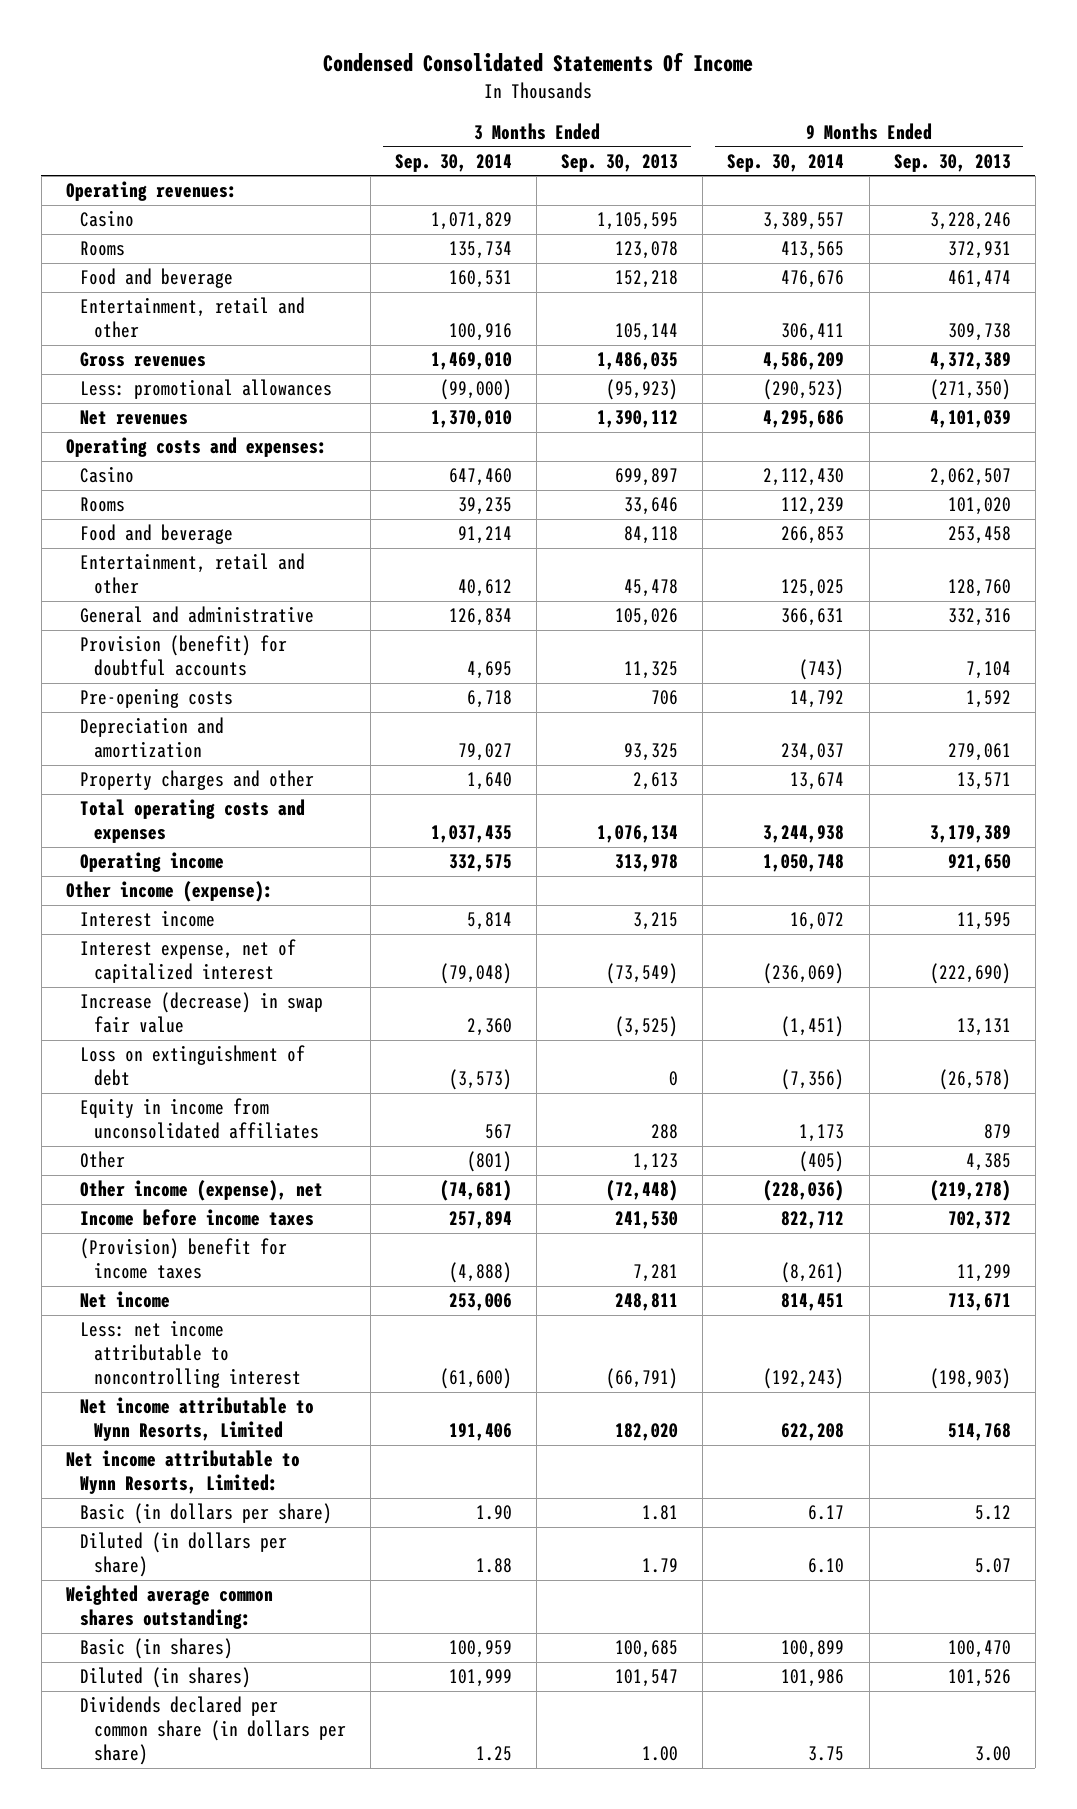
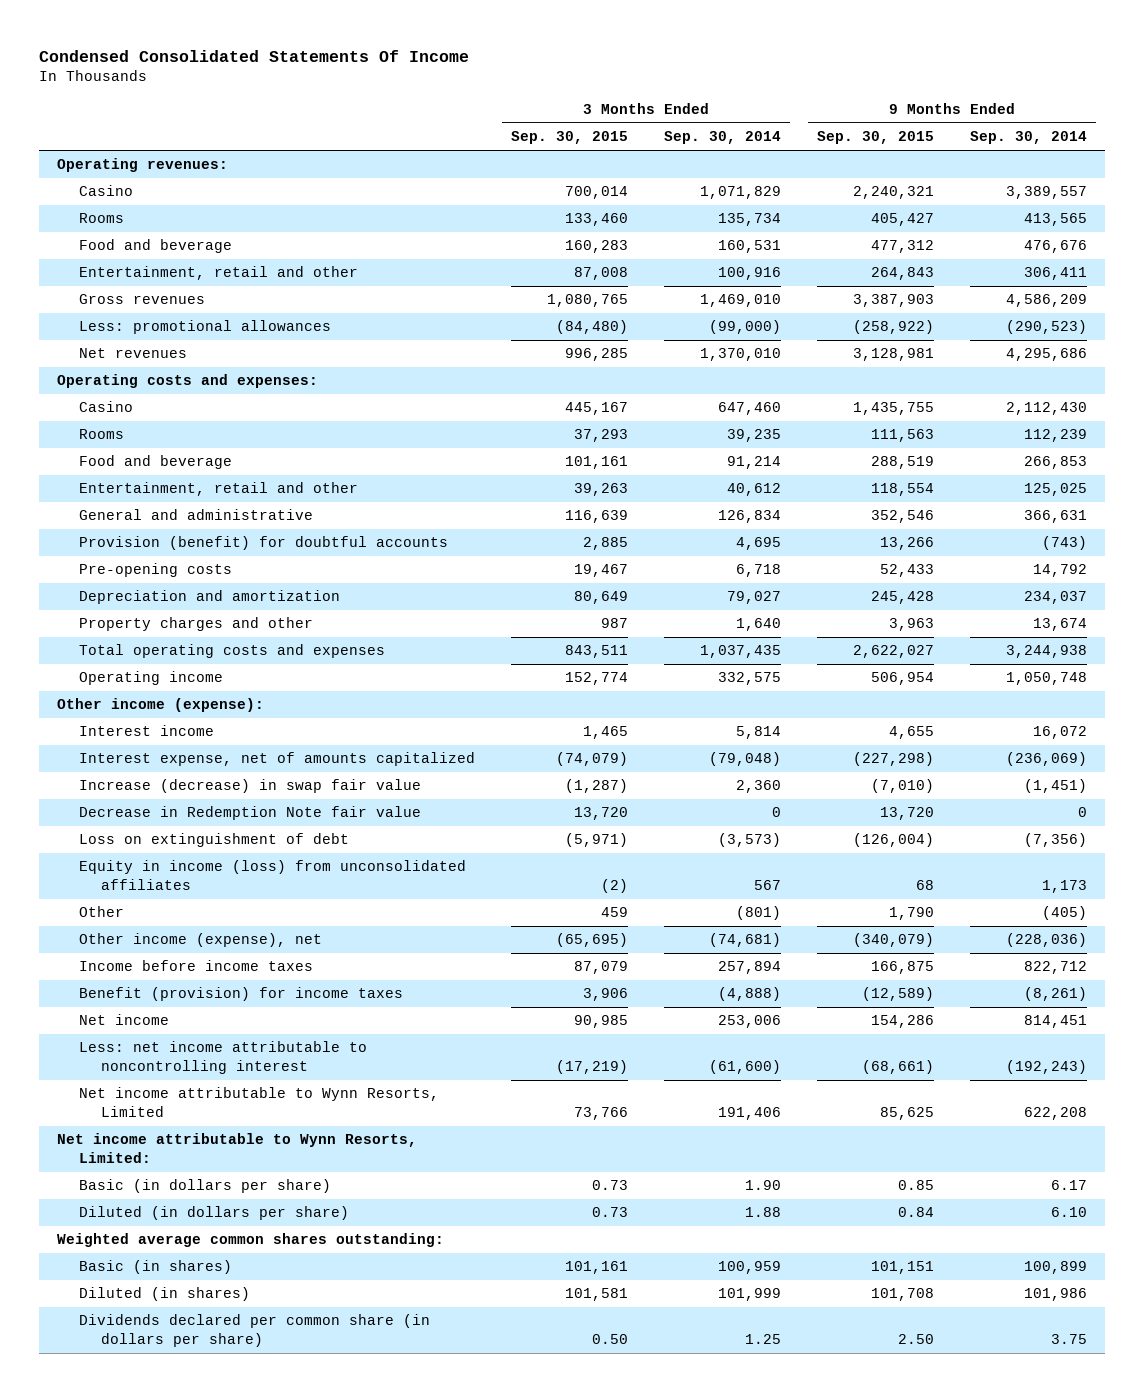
[561,153,679,172] Sep. 30, 2013 -> none
[893,153,1011,172] Sep. 30, 2013 -> none
none -> [511,131,629,145] Sep. 30, 2015
none -> [817,131,935,145] Sep. 30, 2015
[79,939,296,984] Interest expense, net of capitalized interest -> [79,752,476,767] Interest expense, net of amounts capitalized
none -> [79,806,422,821] Decrease in Redemption Note fair value
[79,1098,319,1140] Equity in income from unconsolidated affiliates -> [79,860,467,890] Equity in income (loss) from unconsolidated affiliates
[79,1238,287,1280] (Provision) benefit for income taxes -> [79,987,404,1002] Benefit (provision) for income taxes

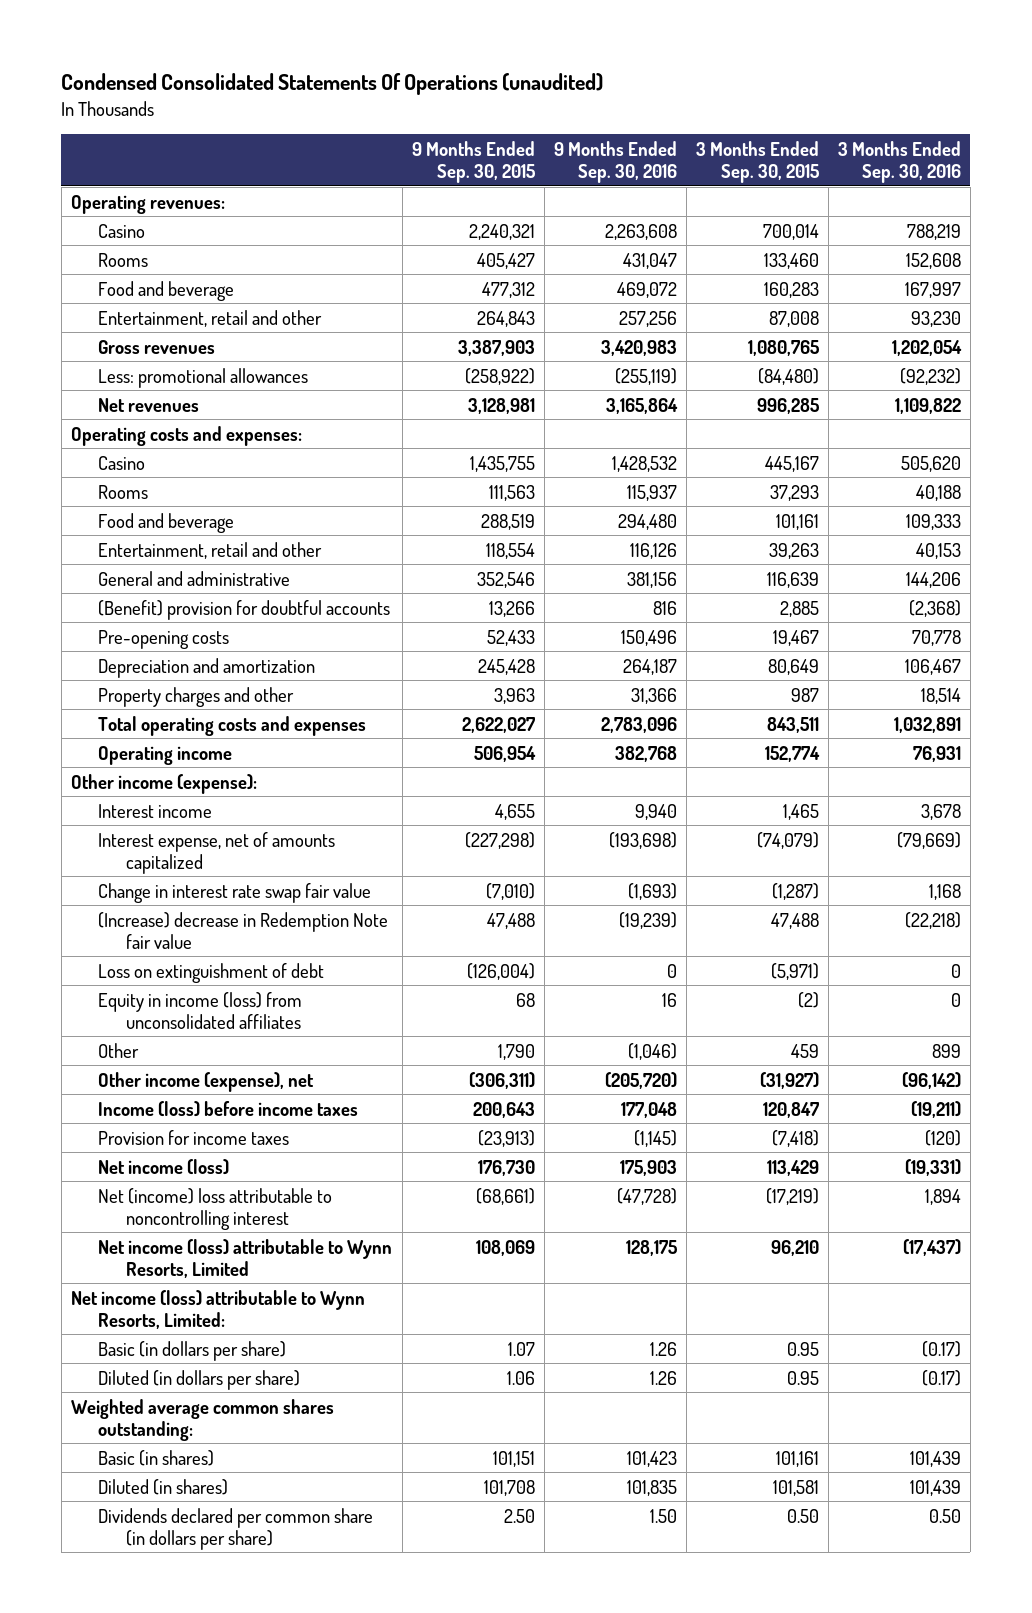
[39,49,470,62] Condensed Consolidated Statements Of Income -> [61,73,604,96] Condensed Consolidated Statements Of Operations (unaudited)
[664,131,782,145] Sep. 30, 2014 -> none
[970,131,1088,145] Sep. 30, 2014 -> none
none -> [553,140,677,183] 9 Months Ended Sep. 30, 2016
none -> [837,140,961,183] 3 Months Ended Sep. 30, 2016
[79,536,449,551] Provision (benefit) for doubtful accounts -> [98,599,391,620] (Benefit) provision for doubtful accounts
[79,779,422,794] Increase (decrease) in swap fair value -> [98,882,372,903] Change in interest rate swap fair value
[79,806,422,821] Decrease in Redemption Note fair value -> [98,911,389,949] (Increase) decrease in Redemption Note fair value
[574,807,629,821] 13,720 -> [770,912,819,929] 47,488
[880,807,935,821] 13,720 -> [486,912,535,929] 47,488
[556,933,629,948] (65,695) -> [759,1071,819,1089] (31,927)
[853,933,935,948] (340,079) -> [468,1071,535,1089] (306,311)
[79,960,314,972] Income before income taxes -> [98,1100,359,1117] Income (loss) before income taxes
[574,961,629,975] 87,079 -> [762,1101,819,1118] 120,847
[871,961,935,975] 166,875 -> [472,1101,535,1118] 200,643
[79,987,404,1002] Benefit (provision) for income taxes -> [98,1129,290,1145] Provision for income taxes
[583,988,629,1002] 3,906 -> [771,1129,819,1147] (7,418)
[862,987,935,1002] (12,589) -> [477,1129,535,1147] (23,913)
[79,1014,170,1026] Net income -> [98,1158,230,1175] Net income (loss)
[574,1015,629,1029] 90,985 -> [766,1159,819,1176] 113,429
[871,1015,935,1029] 154,286 -> [477,1159,535,1176] 176,730
[79,1041,368,1074] Less: net income attributable to noncontrolling interest -> [98,1187,333,1230] Net (income) loss attributable to noncontrolling interest
[79,1087,440,1117] Net income attributable to Wynn Resorts, Limited -> [98,1238,393,1278] Net income (loss) attributable to Wynn Resorts, Limited
[574,1106,629,1120] 73,766 -> [770,1239,819,1256] 96,210
[880,1106,935,1120] 85,625 -> [475,1239,535,1256] 108,069
[57,1133,418,1163] Net income attributable to Wynn Resorts, Limited: -> [70,1289,365,1329] Net income (loss) attributable to Wynn Resorts, Limited:
[592,1180,629,1191] 0.73 -> [786,1341,819,1356] 0.95
[898,1180,935,1191] 0.85 -> [507,1341,535,1356] 1.07
[592,1207,629,1218] 0.73 -> [786,1370,819,1385] 0.95
[898,1207,935,1218] 0.84 -> [506,1370,535,1385] 1.06

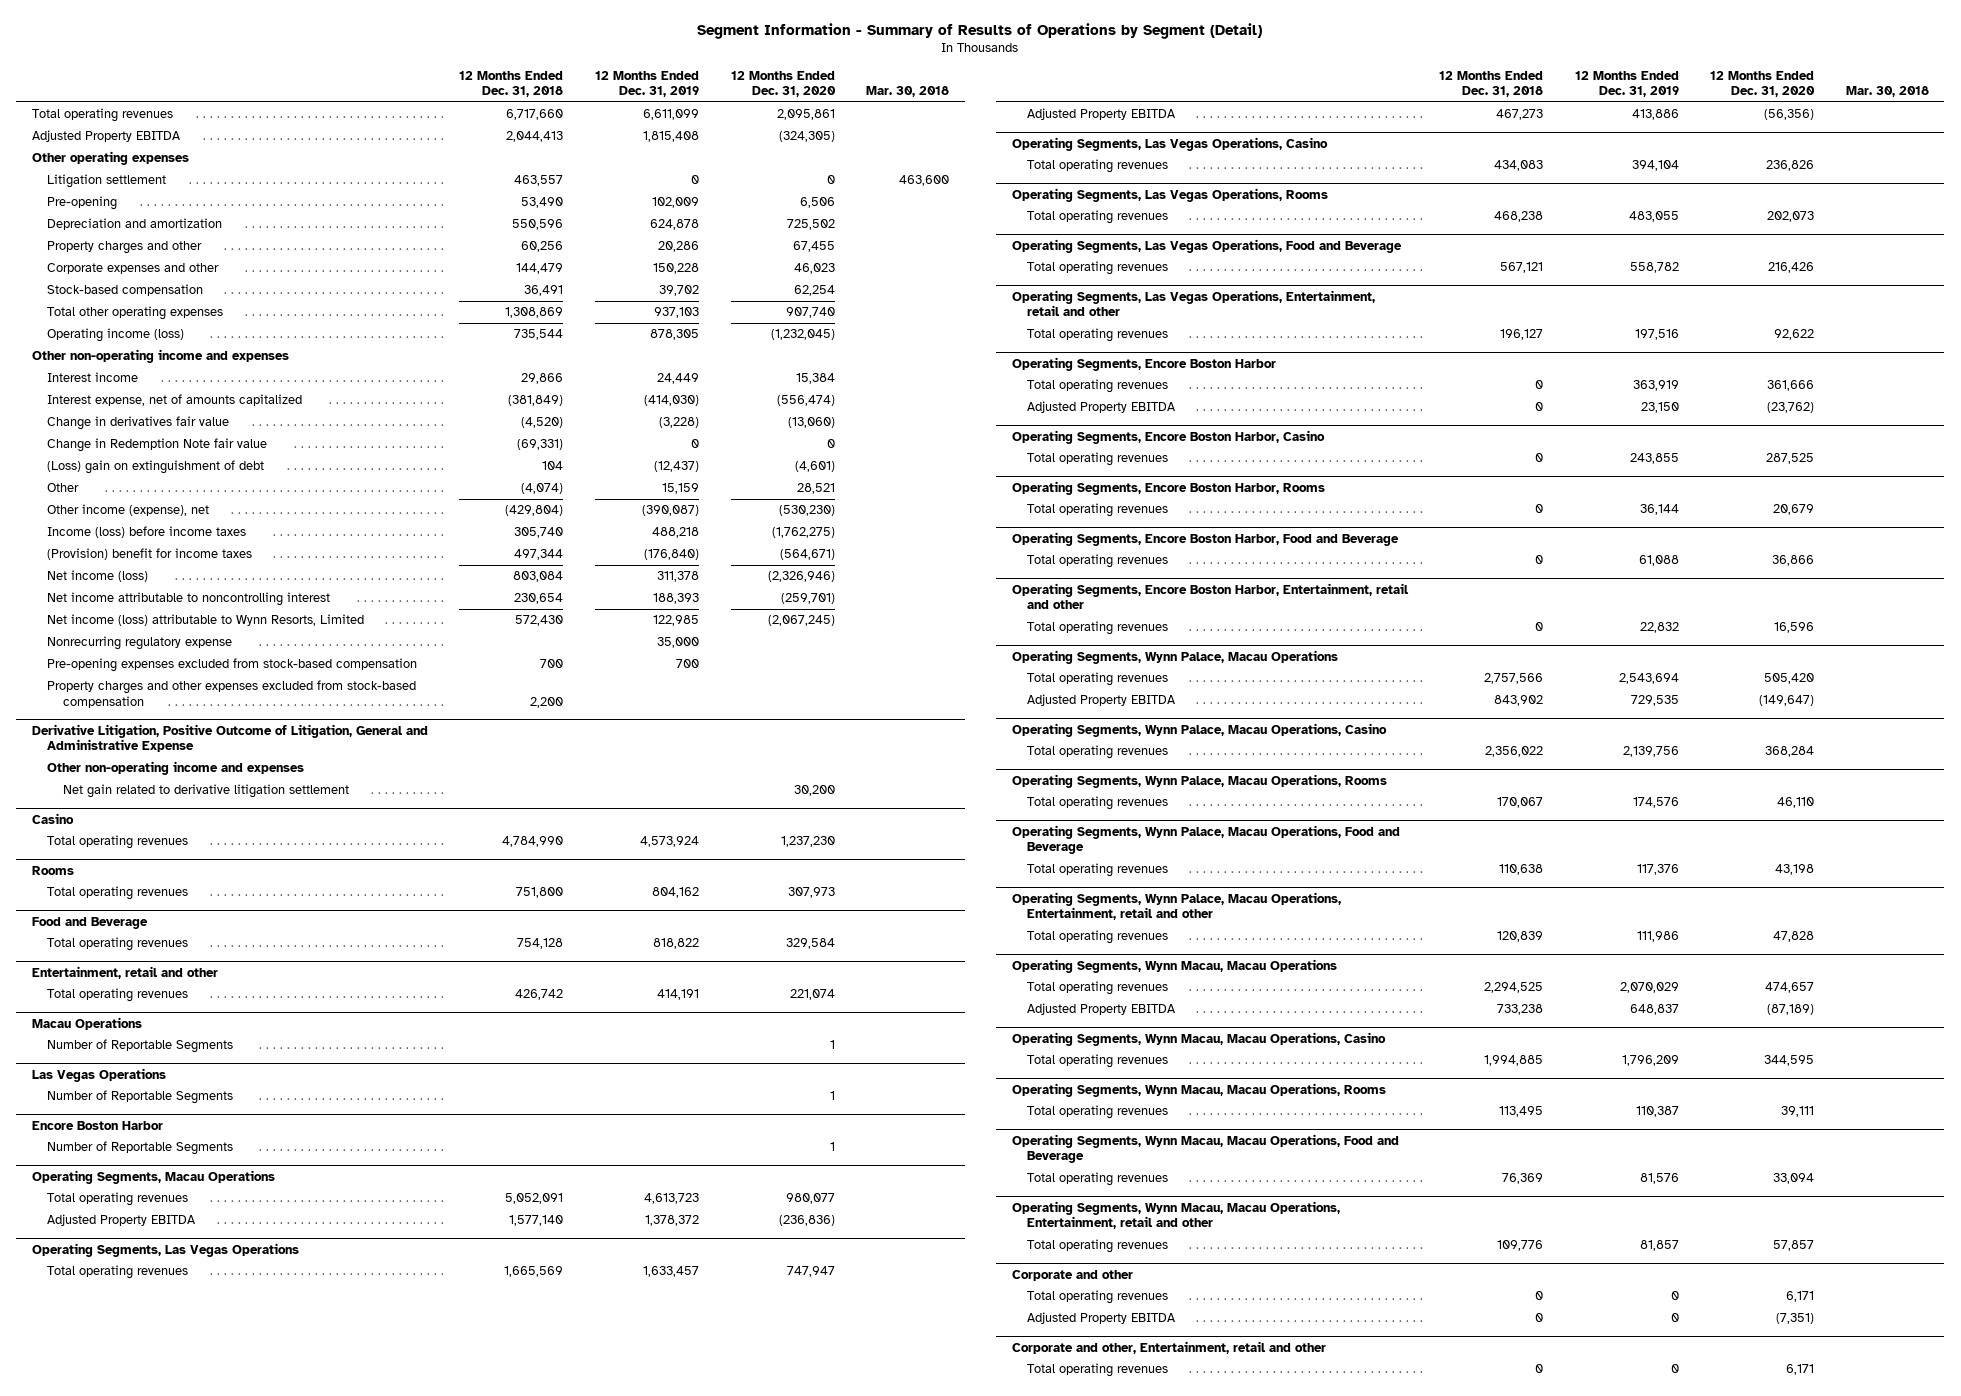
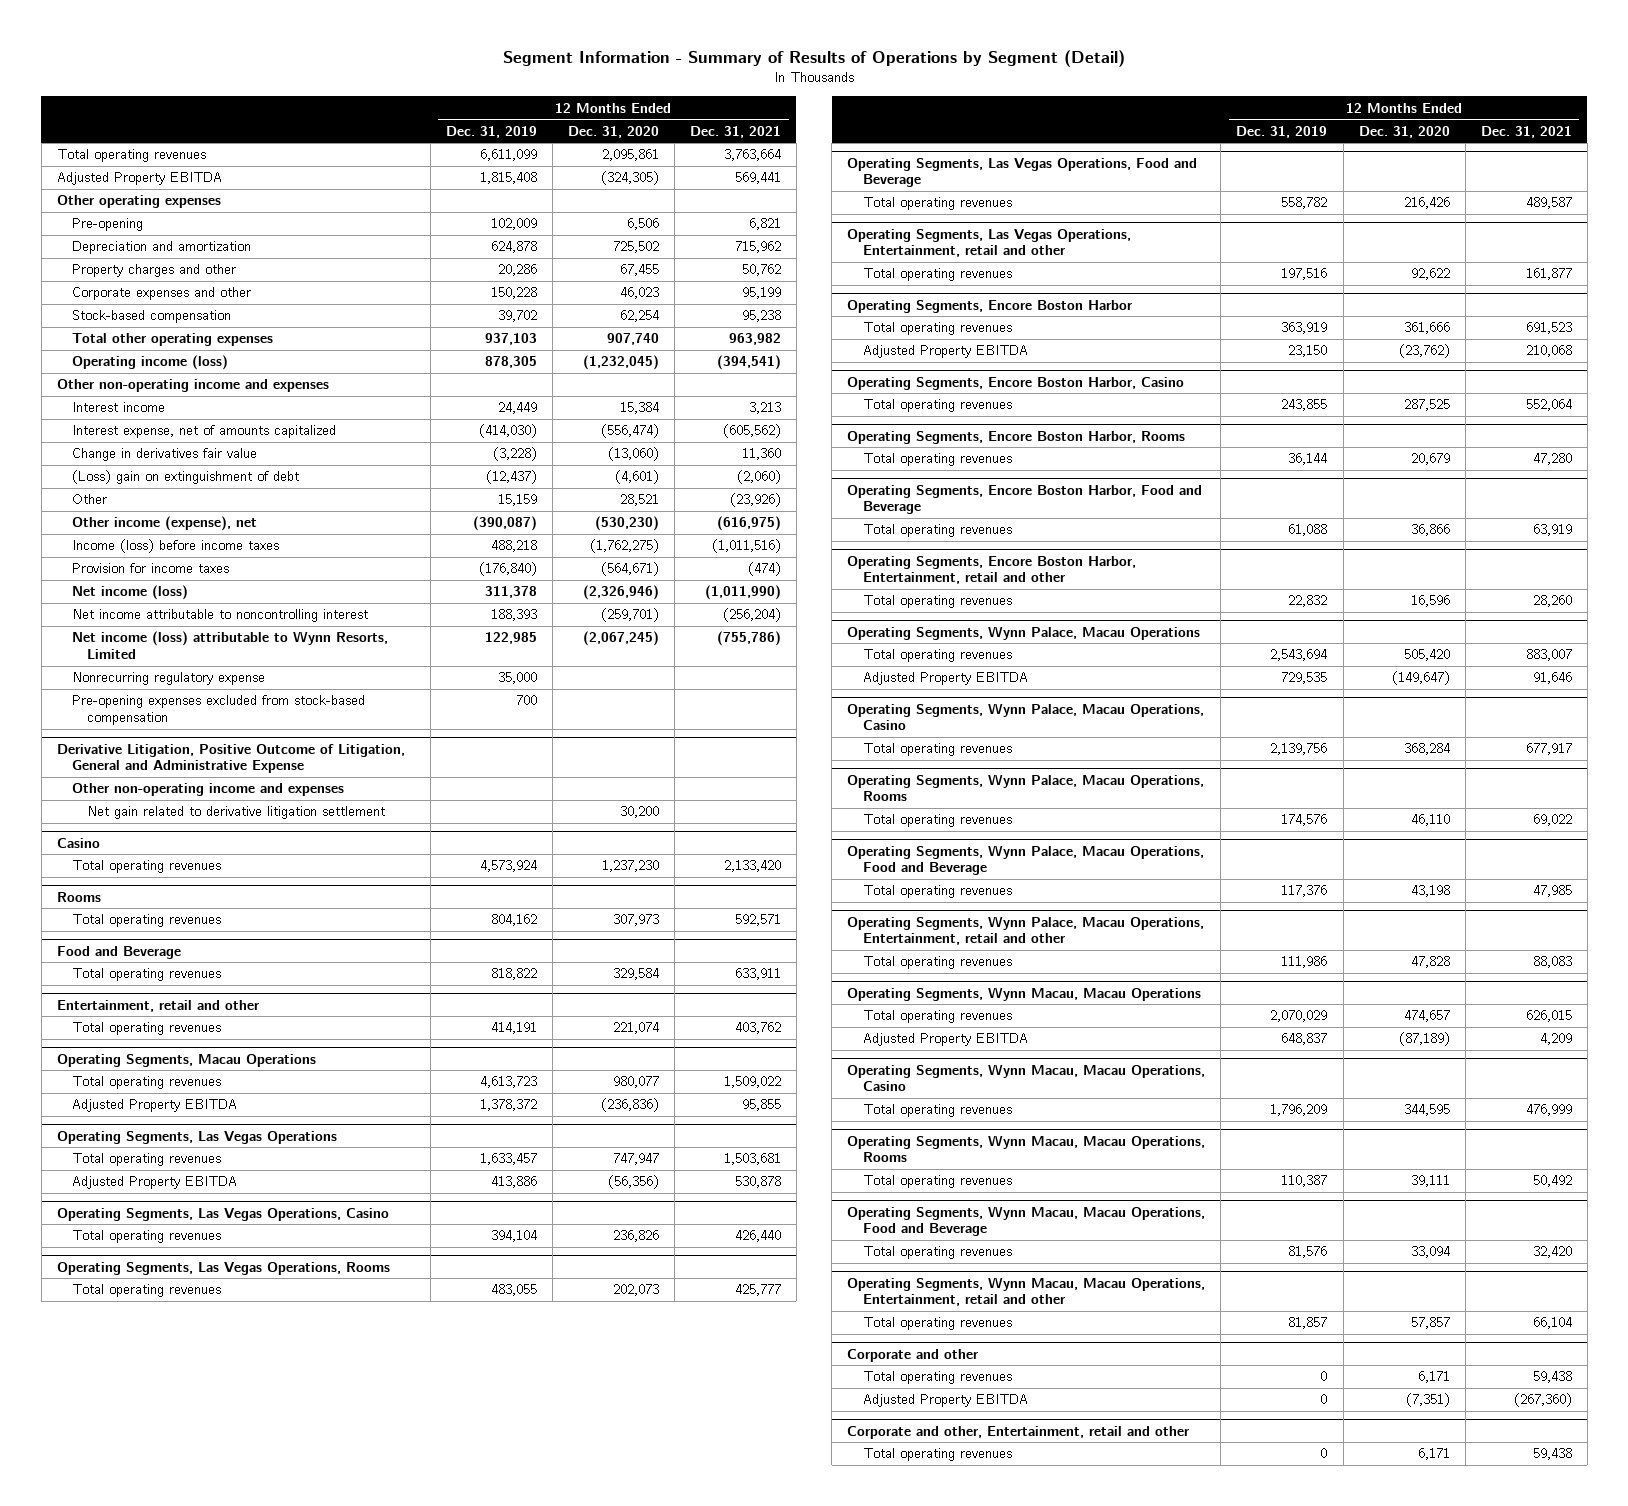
[459,70,564,98] 12 Months Ended Dec. 31, 2018 -> none
[866,86,950,98] Mar. 30, 2018 -> none
none -> [689,125,781,138] Dec. 31, 2021
[47,174,167,189] Litigation settlement -> none
[47,438,268,453] Change in Redemption Note fair value -> none
[47,548,253,561] (Provision) benefit for income taxes -> [71,563,229,574] Provision for income taxes
[47,680,417,708] Property charges and other expenses excluded from stock-based compensation -> none
[31,1016,142,1030] Macau Operations -> none
[47,1039,234,1054] Number of Reportable Segments -> none
[31,1067,166,1082] Las Vegas Operations -> none
[47,1090,234,1105] Number of Reportable Segments -> none
[31,1120,163,1130] Encore Boston Harbor -> none
[47,1141,234,1156] Number of Reportable Segments -> none

